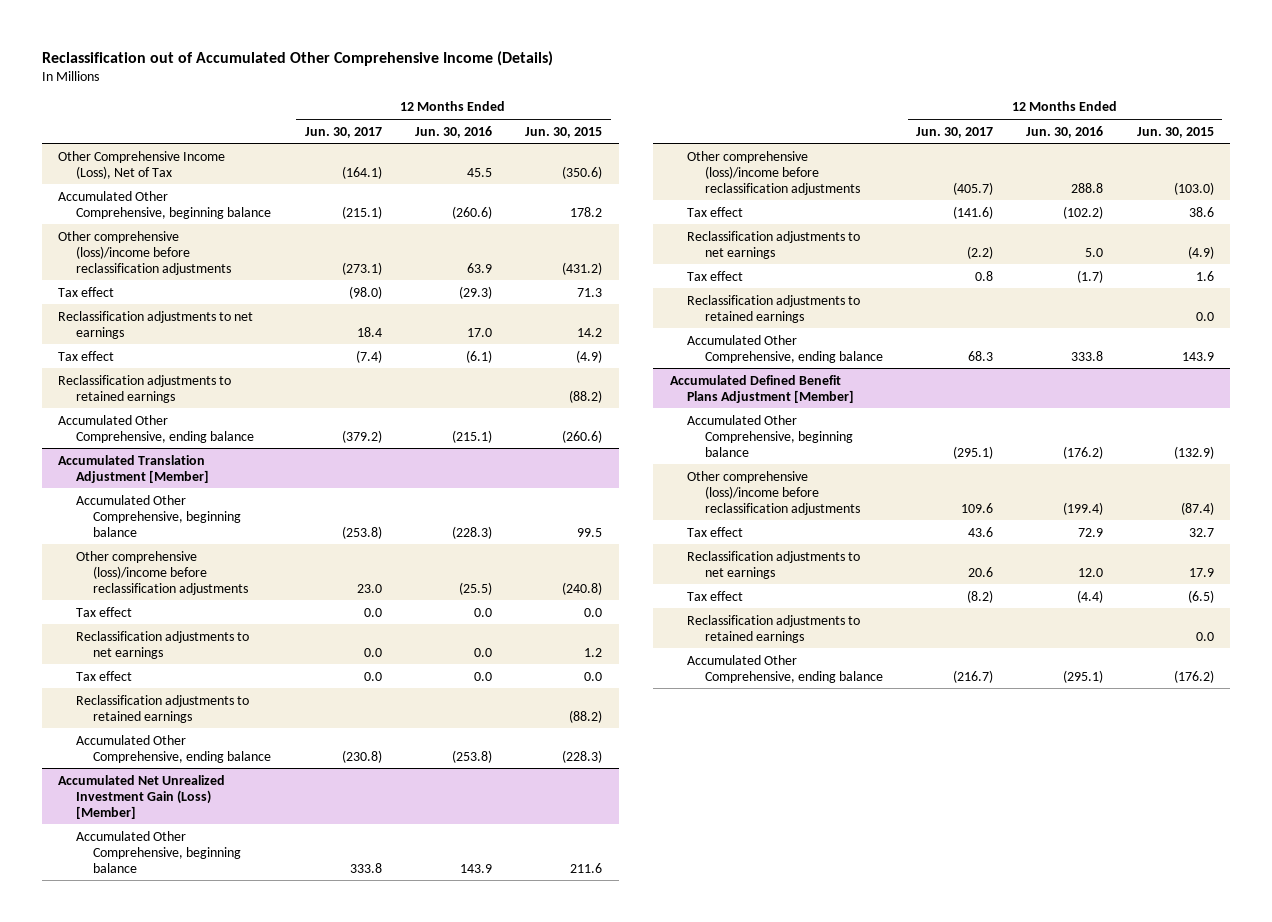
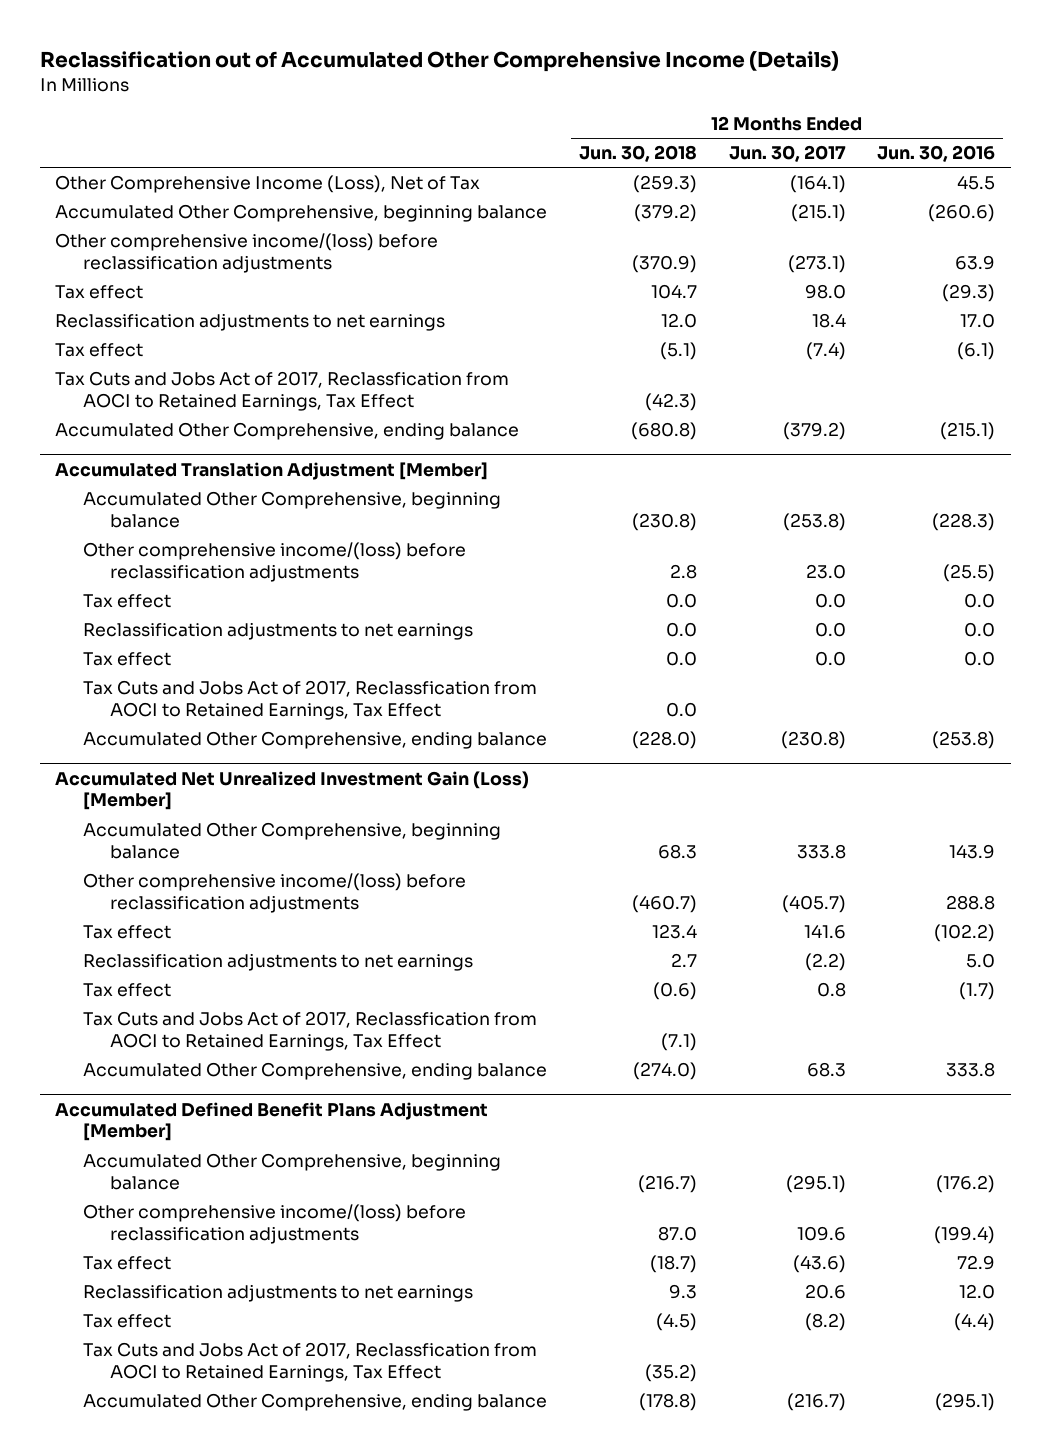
[525,126,603,138] Jun. 30, 2015 -> none
none -> [579,145,698,163] Jun. 30, 2018
[58,230,231,275] Other comprehensive (loss)/income before reclassification adjustments -> [55,233,439,273] Other comprehensive income/(loss) before reclassification adjustments
[348,285,382,299] (98.0) -> [804,284,846,300] 98.0
[58,374,232,403] Reclassification adjustments to retained earnings -> none
none -> [55,371,510,411] Tax Cuts and Jobs Act of 2017, Reclassfication from AOCI to Retained Earnings, Tax Effect
[75,550,249,595] Other comprehensive (loss)/income before reclassification adjustments -> [82,542,466,582] Other comprehensive income/(loss) before reclassification adjustments
[75,694,249,723] Reclassification adjustments to retained earnings -> none
none -> [82,680,537,720] Tax Cuts and Jobs Act of 2017, Reclassfication from AOCI to Retained Earnings, Tax Effect
[687,150,860,195] Other comprehensive (loss)/income before reclassification adjustments -> [82,873,466,913] Other comprehensive income/(loss) before reclassification adjustments
[953,205,994,219] (141.6) -> [803,924,846,940] 141.6
[687,294,861,323] Reclassification adjustments to retained earnings -> none
none -> [82,1011,537,1051] Tax Cuts and Jobs Act of 2017, Reclassfication from AOCI to Retained Earnings, Tax Effect
[687,470,860,515] Other comprehensive (loss)/income before reclassification adjustments -> [82,1204,466,1244] Other comprehensive income/(loss) before reclassification adjustments
[968,526,994,537] 43.6 -> [792,1255,846,1274] (43.6)
[687,614,861,643] Reclassification adjustments to retained earnings -> none
none -> [82,1342,537,1382] Tax Cuts and Jobs Act of 2017, Reclassfication from AOCI to Retained Earnings, Tax Effect

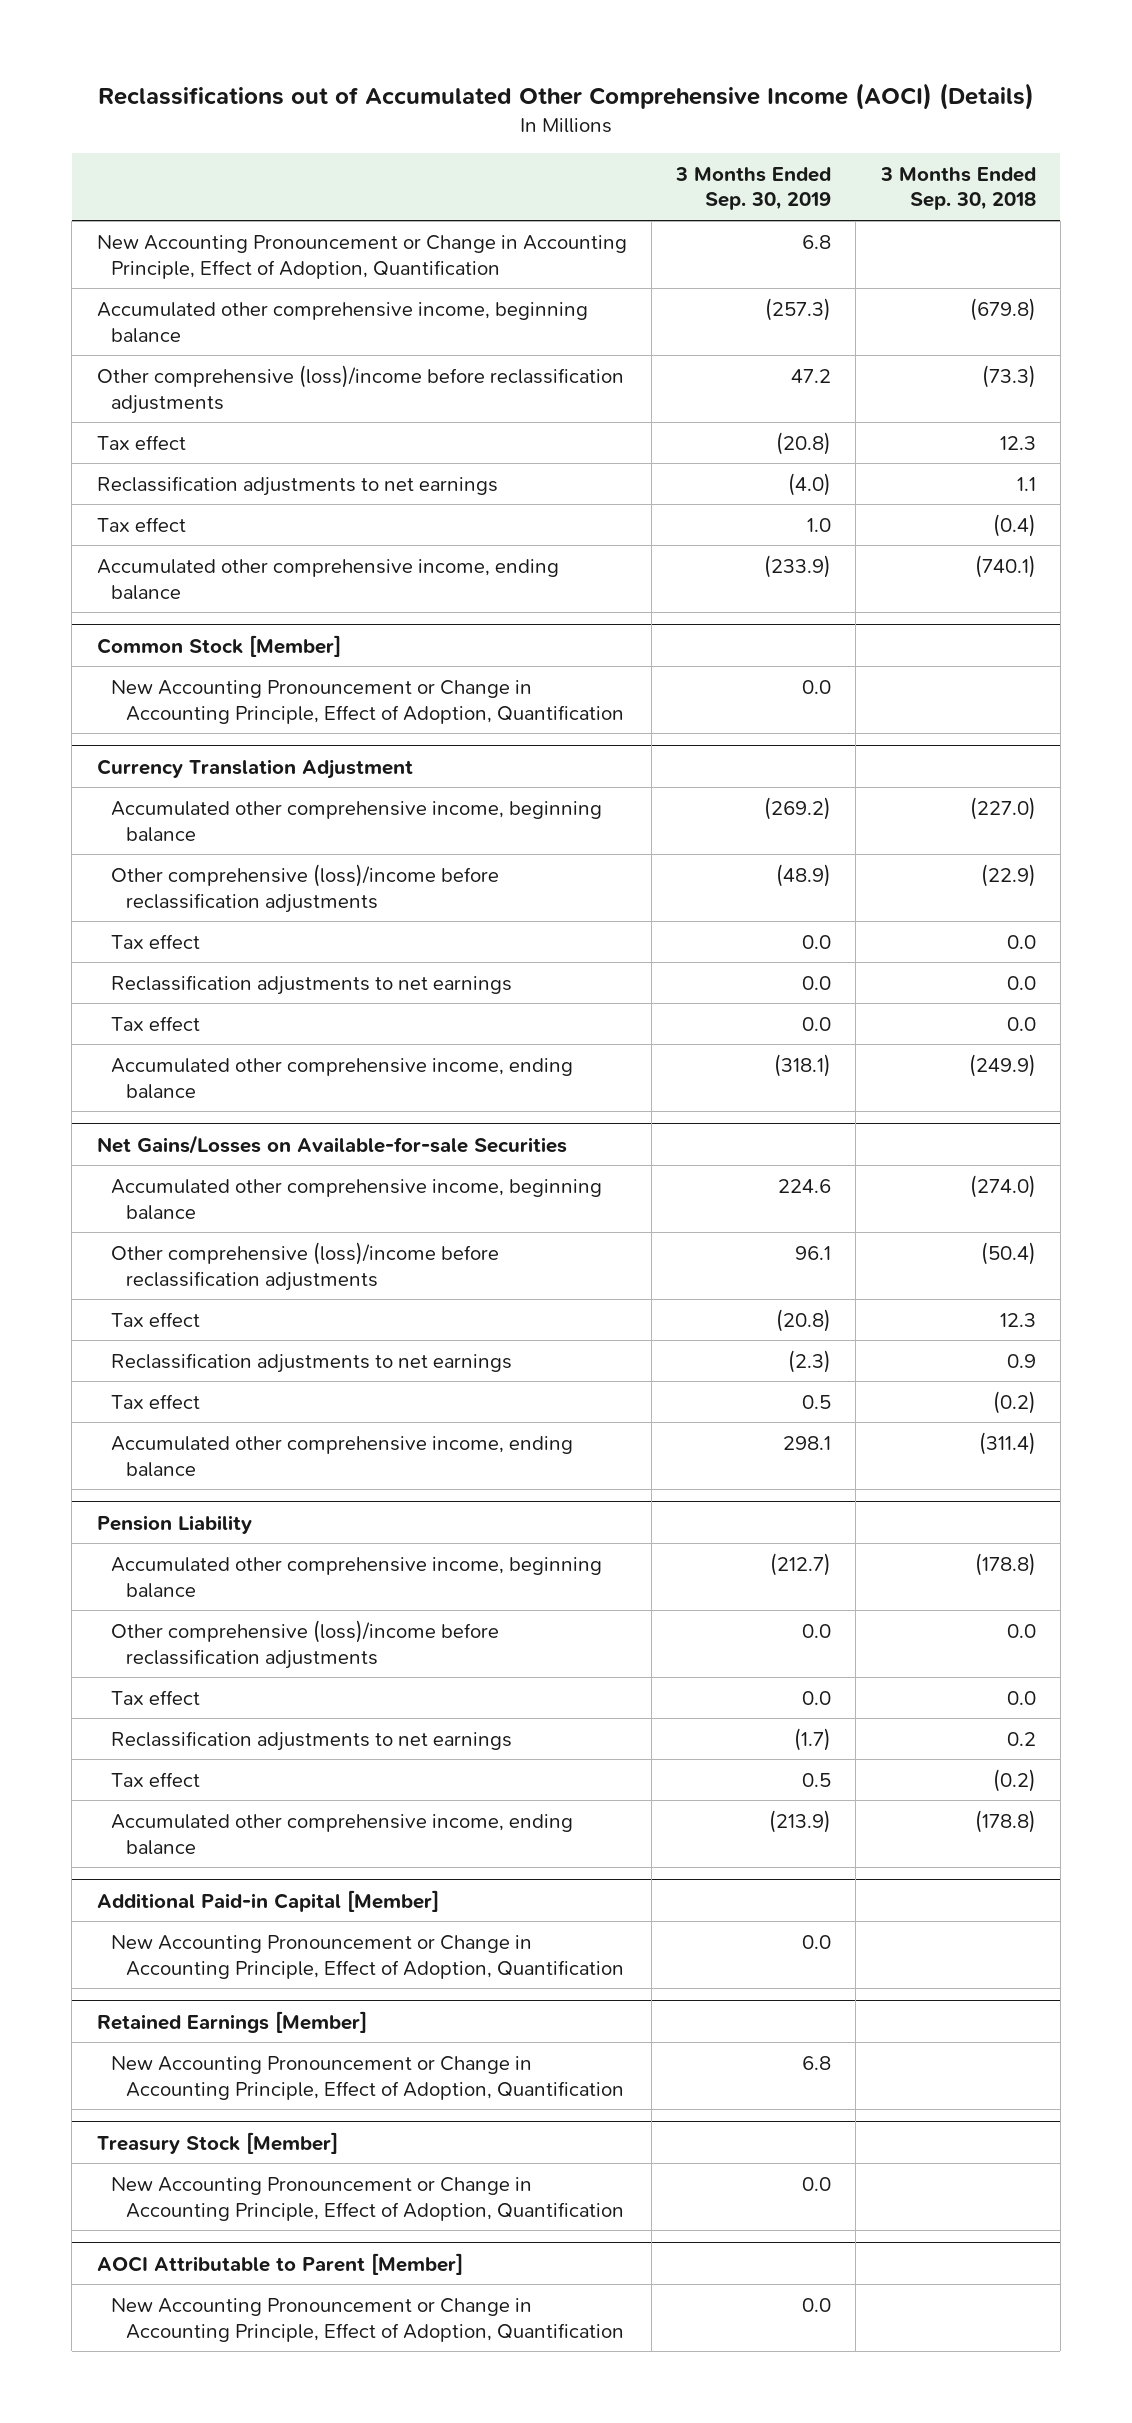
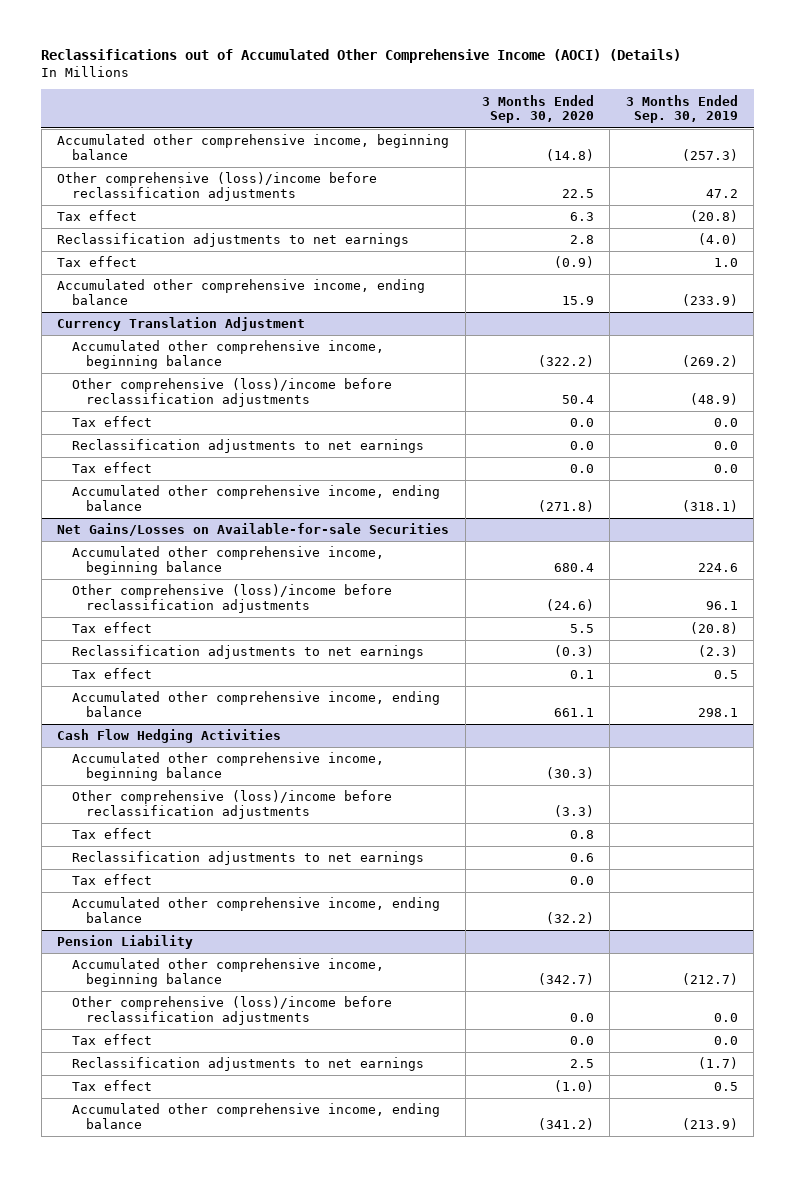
[879,166,1036,211] 3 Months Ended Sep. 30, 2018 -> none
none -> [481,94,594,124] 3 Months Ended Sep. 30, 2020
[96,234,627,279] New Accounting Pronouncement or Change in Accounting Principle, Effect of Adoption, Quantification -> none
[96,634,341,657] Common Stock [Member] -> none
[111,679,624,724] New Accounting Pronouncement or Change in Accounting Principle, Effect of Adoption, Quantification -> none
none -> [57,729,282,744] Cash Flow Hedging Activities
none -> [71,752,384,781] Accumulated other comprehensive income, beginning balance
none -> [71,790,392,819] Other comprehensive (loss)/income before reclassification adjustments
none -> [71,828,152,840] Tax effect
none -> [71,851,424,866] Reclassification adjustments to net earnings
none -> [71,874,152,886] Tax effect
none -> [71,897,440,923] Accumulated other comprehensive income, ending balance
[96,1889,439,1912] Additional Paid-in Capital [Member] -> none
[111,1934,624,1979] New Accounting Pronouncement or Change in Accounting Principle, Effect of Adoption, Quantification -> none
[96,2010,367,2033] Retained Earnings [Member] -> none
[111,2055,624,2100] New Accounting Pronouncement or Change in Accounting Principle, Effect of Adoption, Quantification -> none
[96,2131,338,2154] Treasury Stock [Member] -> none
[111,2176,624,2221] New Accounting Pronouncement or Change in Accounting Principle, Effect of Adoption, Quantification -> none
[96,2252,463,2275] AOCI Attributable to Parent [Member] -> none
[111,2297,624,2342] New Accounting Pronouncement or Change in Accounting Principle, Effect of Adoption, Quantification -> none

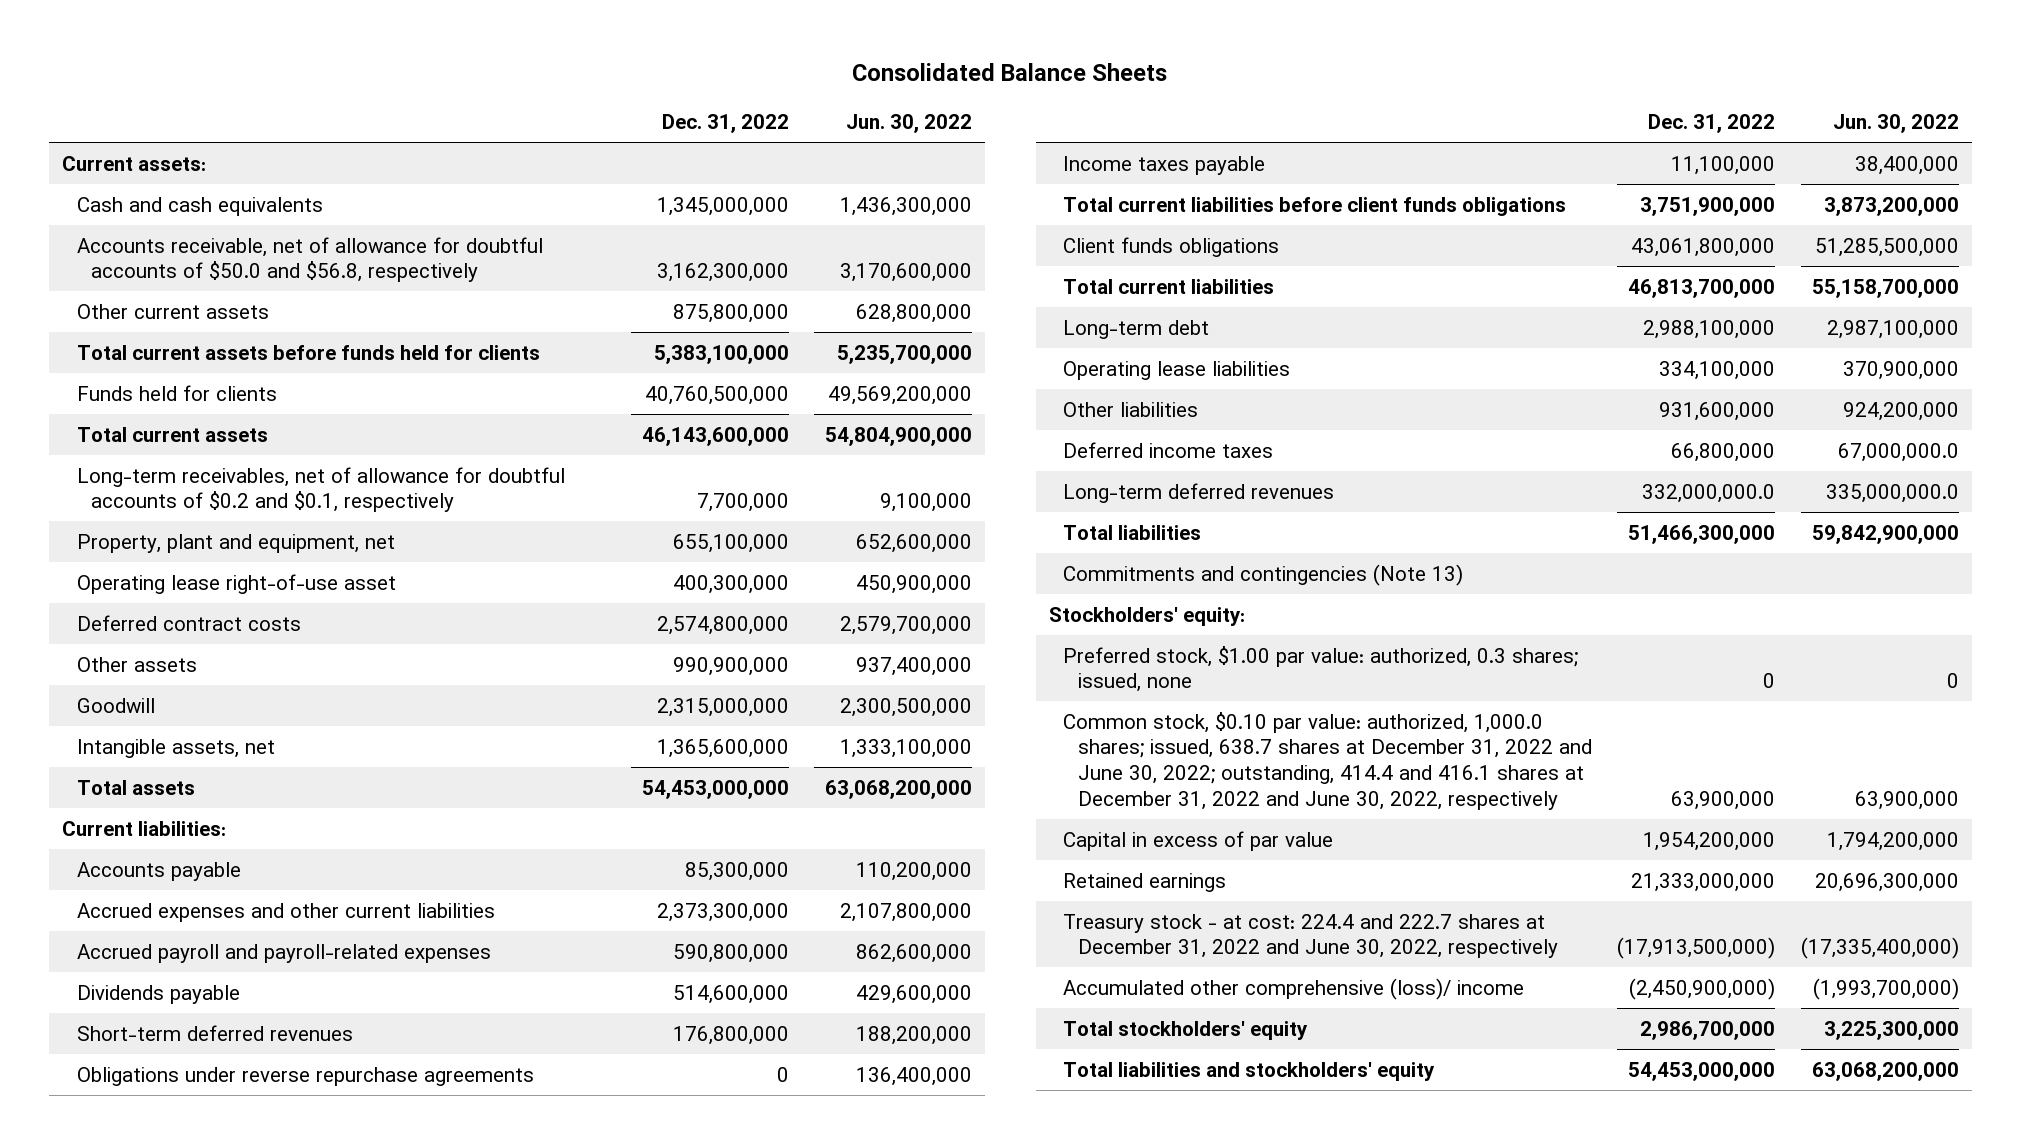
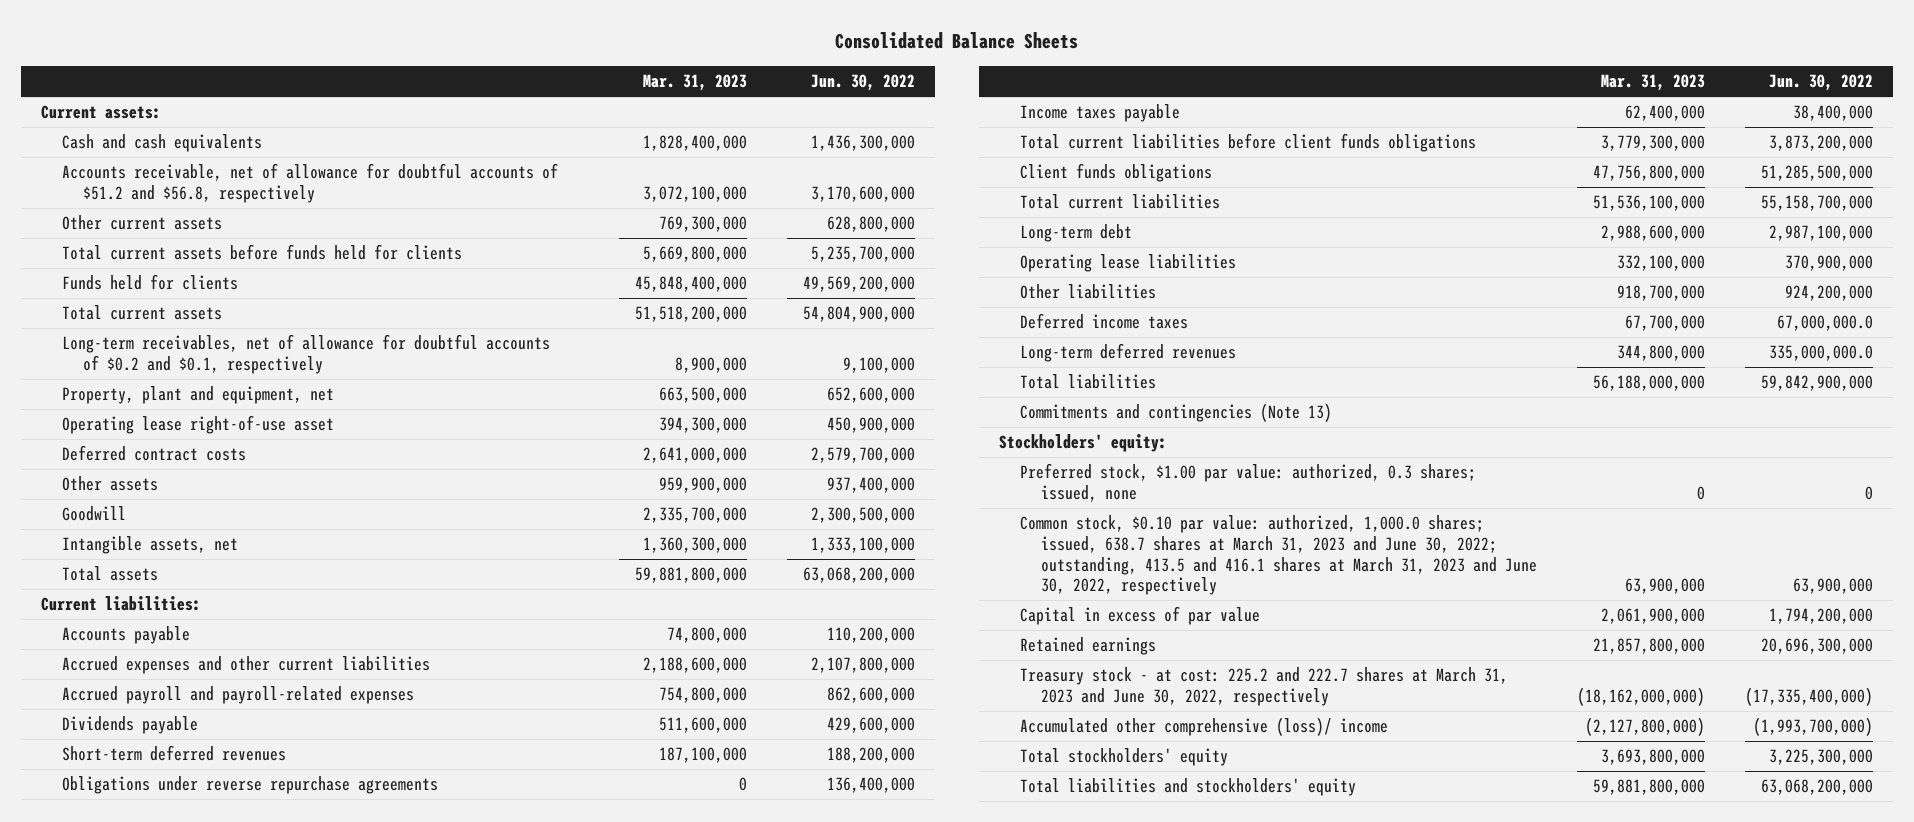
[661,114,789,134] Dec. 31, 2022 -> none
none -> [642,74,747,92] Mar. 31, 2023
[76,236,543,283] Accounts receivable, net of allowance for doubtful accounts of $50.0 and $56.8, respectively -> [61,163,558,203] Accounts receivable, net of allowance for doubtful accounts of $51.2 and $56.8, respectively
[1063,711,1592,811] Common stock, $0.10 par value: authorized, 1,000.0 shares; issued, 638.7 shares at December 31, 2022 and June 30, 2022; outstanding, 414.4 and 416.1 shares at December 31, 2022 and June 30, 2022, respectively -> [1019,515,1537,596] Common stock, $0.10 par value: authorized, 1,000.0 shares; issued, 638.7 shares at March 31, 2023 and June 30, 2022; outstanding, 413.5 and 416.1 shares at March 31, 2023 and June 30, 2022, respectively
[1063,913,1558,959] Treasury stock - at cost: 224.4 and 222.7 shares at December 31, 2022 and June 30, 2022, respectively -> [1019,667,1508,706] Treasury stock - at cost: 225.2 and 222.7 shares at March 31, 2023 and June 30, 2022, respectively

